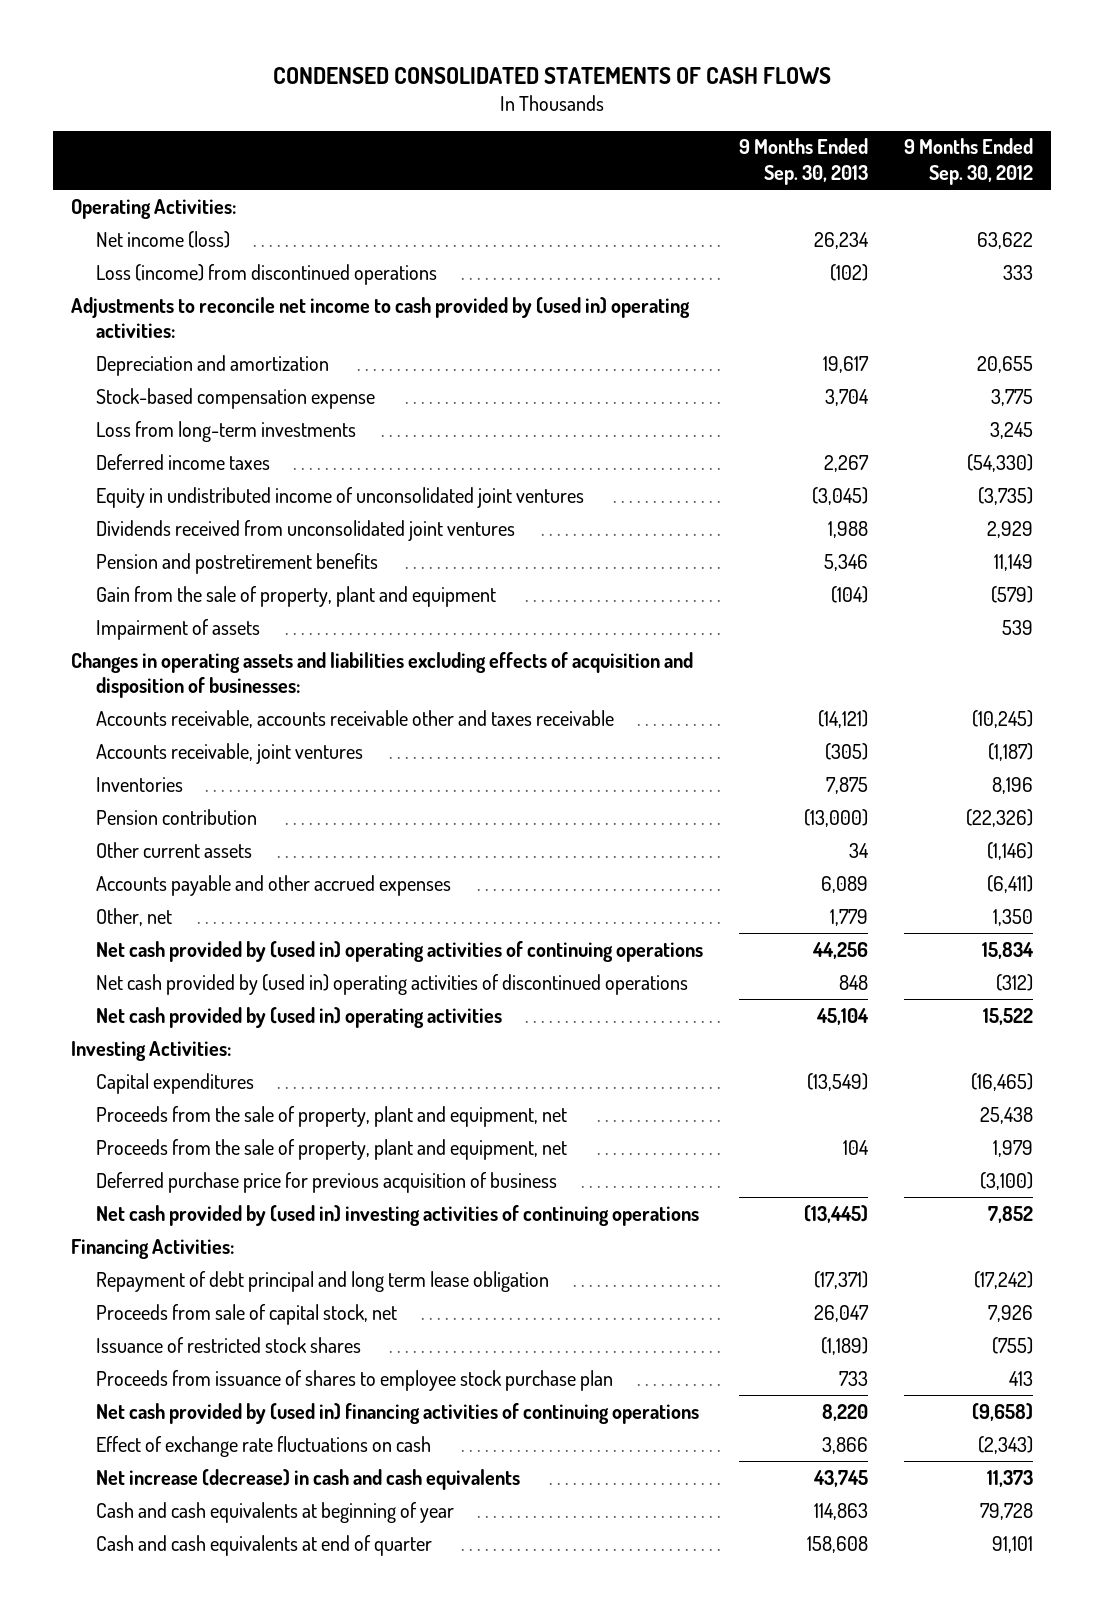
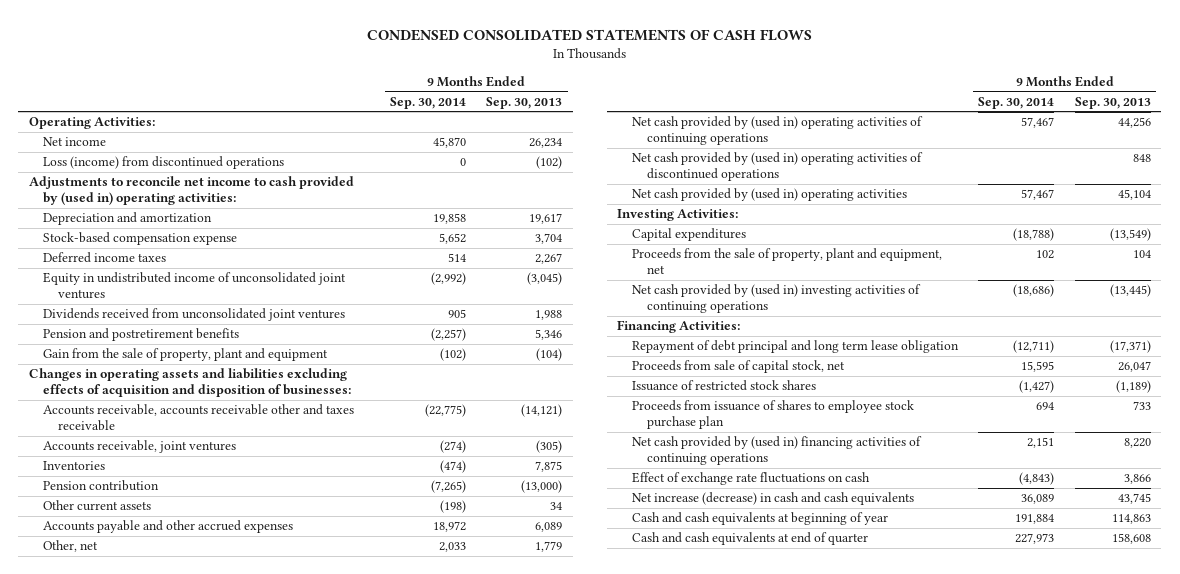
[904,138,1034,185] 9 Months Ended Sep. 30, 2012 -> none
none -> [389,96,466,109] Sep. 30, 2014
[96,230,231,248] Net income (loss) -> [43,137,107,147] Net income
[96,420,357,442] Loss from long-term investments -> none
[96,618,261,640] Impairment of assets -> none
[96,1105,568,1127] Proceeds from the sale of property, plant and equipment, net -> none
[96,1171,558,1193] Deferred purchase price for previous acquisition of business -> none

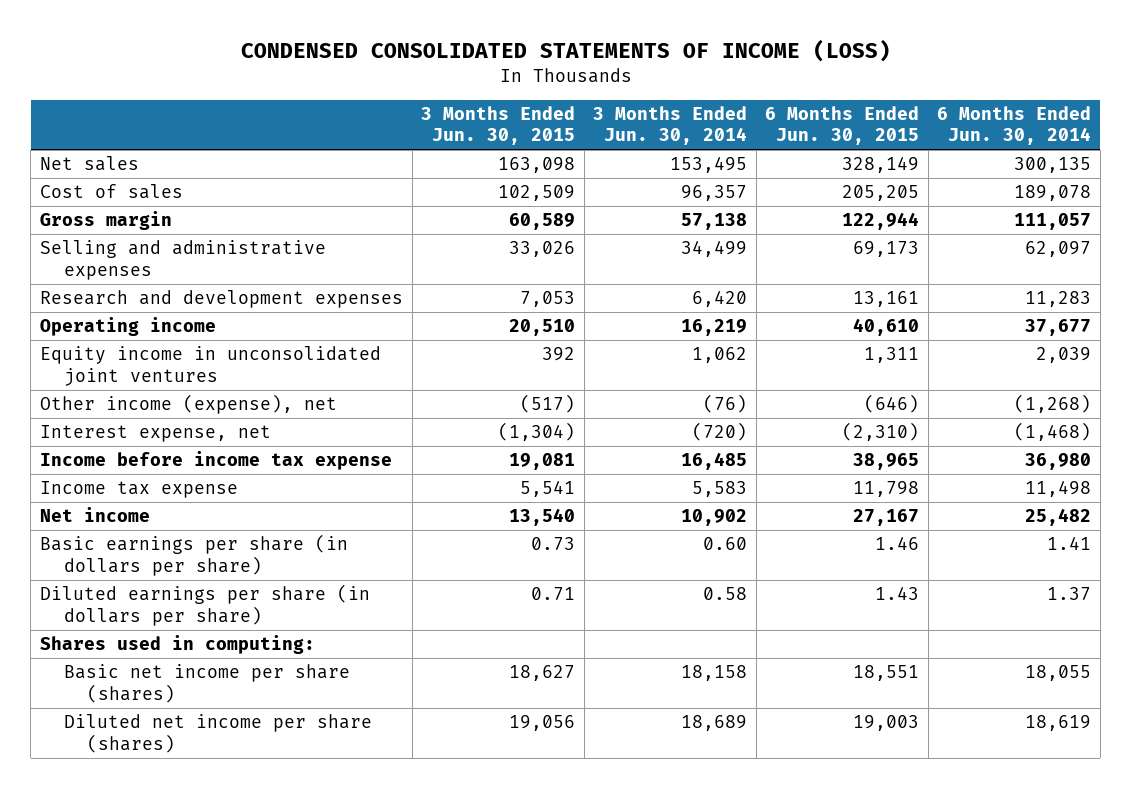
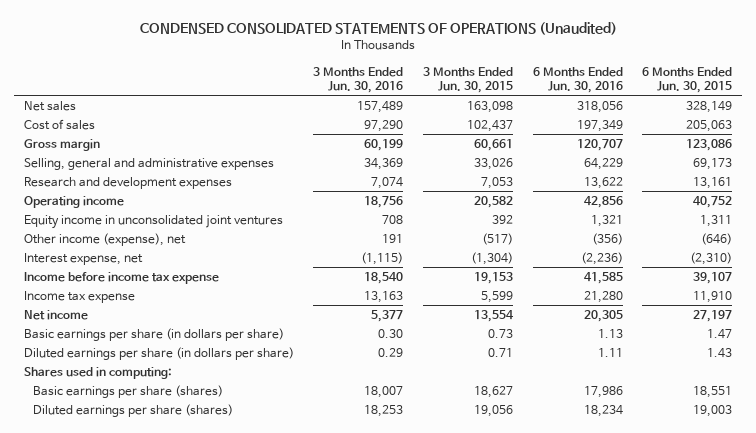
[240,39,891,63] CONDENSED CONSOLIDATED STATEMENTS OF INCOME (LOSS) -> [140,22,618,36] CONDENSED CONSOLIDATED STATEMENTS OF OPERATIONS (Unaudited)
[593,105,748,146] 3 Months Ended Jun. 30, 2014 -> none
[937,105,1092,146] 6 Months Ended Jun. 30, 2014 -> none
none -> [313,66,404,93] 3 Months Ended Jun. 30, 2016
none -> [532,66,623,93] 6 Months Ended Jun. 30, 2016
[498,185,576,202] 102,509 -> [467,119,514,132] 102,437
[842,185,920,202] 205,205 -> [686,119,733,132] 205,063
[509,213,576,231] 60,589 -> [474,138,514,151] 60,661
[842,212,920,231] 122,944 -> [686,138,733,151] 123,086
[39,240,326,280] Selling and administrative expenses -> [23,157,274,170] Selling, general and administrative expenses
[509,319,576,337] 20,510 -> [474,195,514,208] 20,582
[853,318,920,337] 40,610 -> [693,195,733,208] 40,752
[509,453,576,471] 19,081 -> [474,271,514,284] 19,153
[853,453,920,471] 38,965 -> [693,271,733,284] 39,107
[520,480,576,498] 5,541 -> [481,290,514,303] 5,599
[853,481,920,498] 11,798 -> [693,290,733,303] 11,910
[509,508,576,527] 13,540 -> [474,309,515,322] 13,554
[853,509,920,527] 27,167 -> [693,309,733,322] 27,197
[875,536,920,551] 1.46 -> [707,328,733,339] 1.47
[63,664,350,703] Basic net income per share (shares) -> [32,384,223,398] Basic earnings per share (shares)
[63,714,372,753] Diluted net income per share (shares) -> [32,403,233,417] Diluted earnings per share (shares)

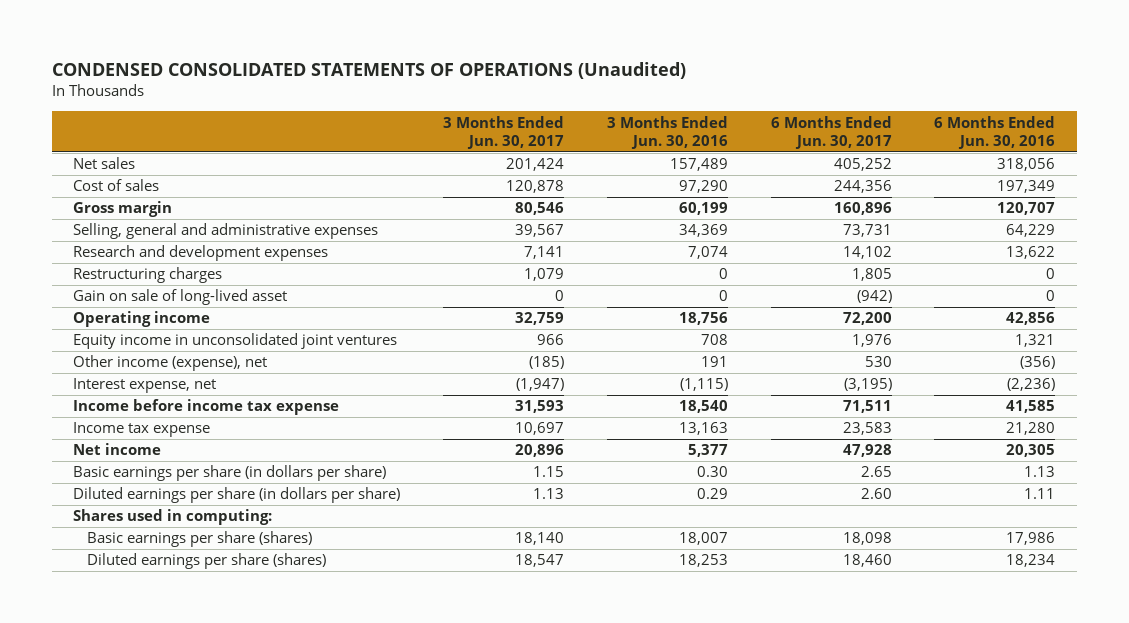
[423,66,514,93] 3 Months Ended Jun. 30, 2015 -> none
[642,66,733,93] 6 Months Ended Jun. 30, 2015 -> none
none -> [443,115,565,150] 3 Months Ended Jun. 30, 2017
none -> [770,115,892,150] 6 Months Ended Jun. 30, 2017
none -> [73,267,223,284] Restructuring charges
none -> [73,289,288,306] Gain on sale of long-lived asset

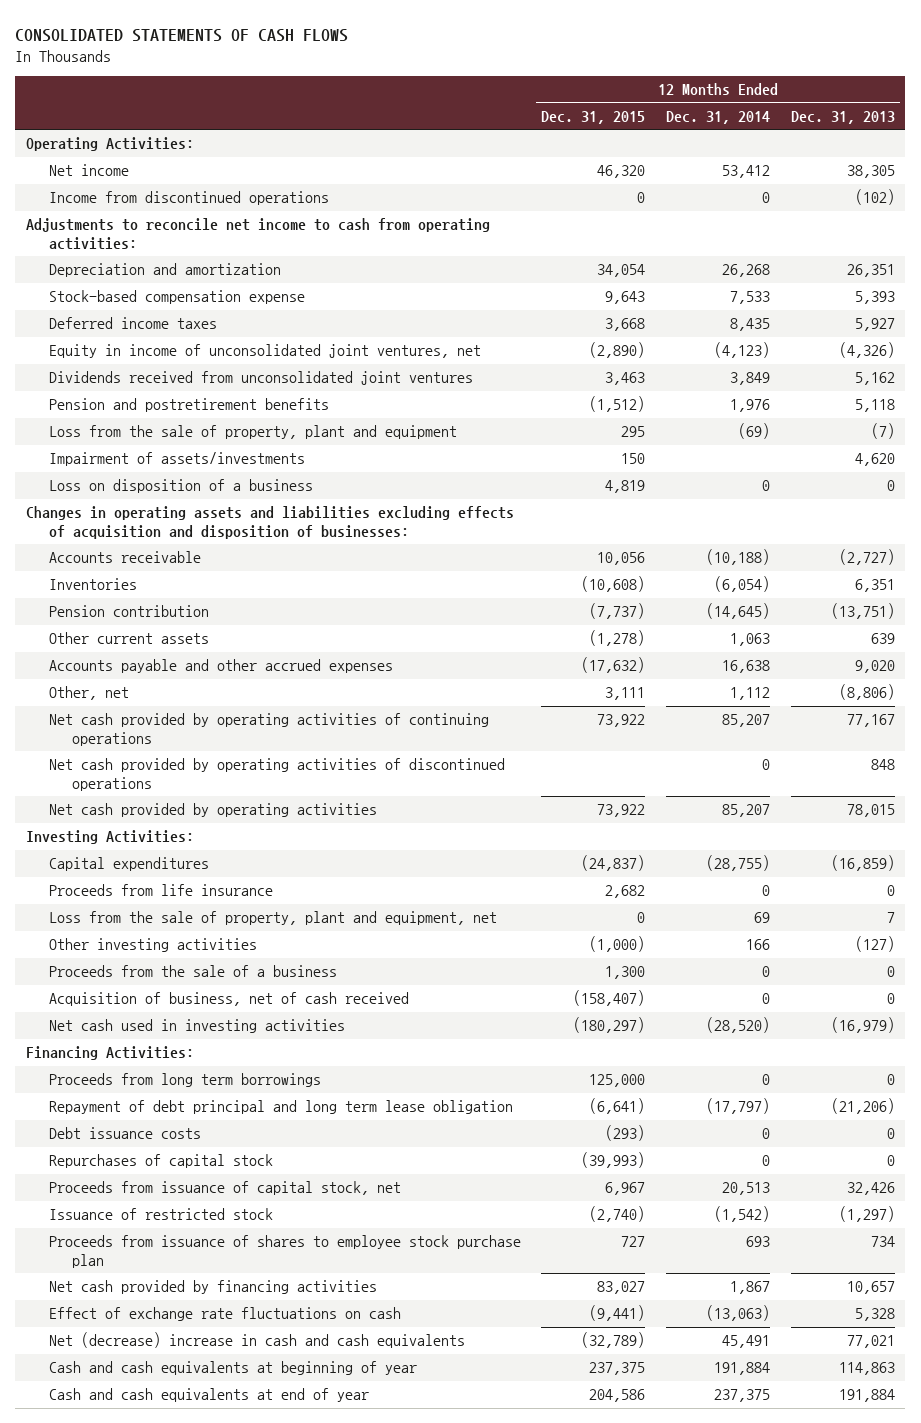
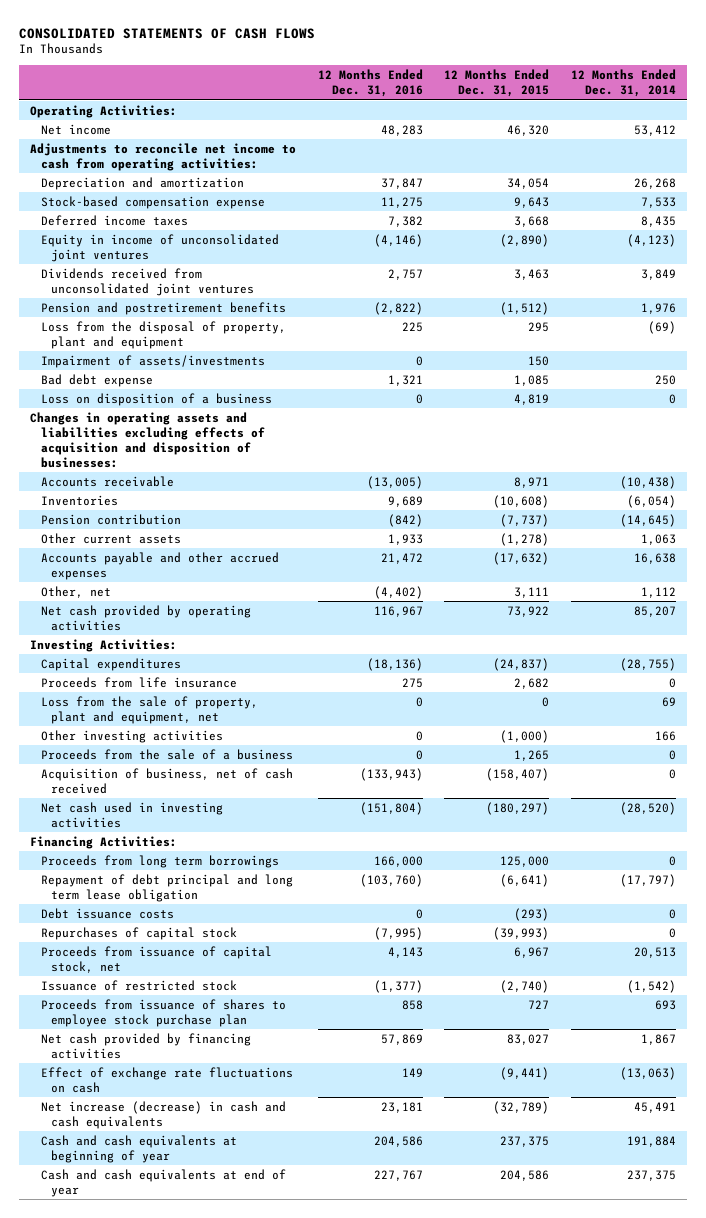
[790,110,895,124] Dec. 31, 2013 -> none
none -> [317,69,423,98] 12 Months Ended Dec. 31, 2016
[48,191,329,206] Income from discontinued operations -> none
[48,344,481,359] Equity in income of unconsolidated joint ventures, net -> [40,233,279,262] Equity in income of unconsolidated joint ventures
[48,425,457,440] Loss from the sale of property, plant and equipment -> [40,320,286,349] Loss from the disposal of property, plant and equipment
none -> [40,373,153,387] Bad debt expense
[597,552,646,566] 10,056 -> [514,476,550,488] 8,971
[706,549,771,566] (10,188) -> [619,475,676,489] (10,438)
[48,713,489,746] Net cash provided by operating activities of continuing operations -> none
[48,758,505,791] Net cash provided by operating activities of discontinued operations -> none
[605,966,646,980] 1,300 -> [514,749,550,761] 1,265
[48,1332,465,1349] Net (decrease) increase in cash and cash equivalents -> [40,1100,286,1129] Net increase (decrease) in cash and cash equivalents

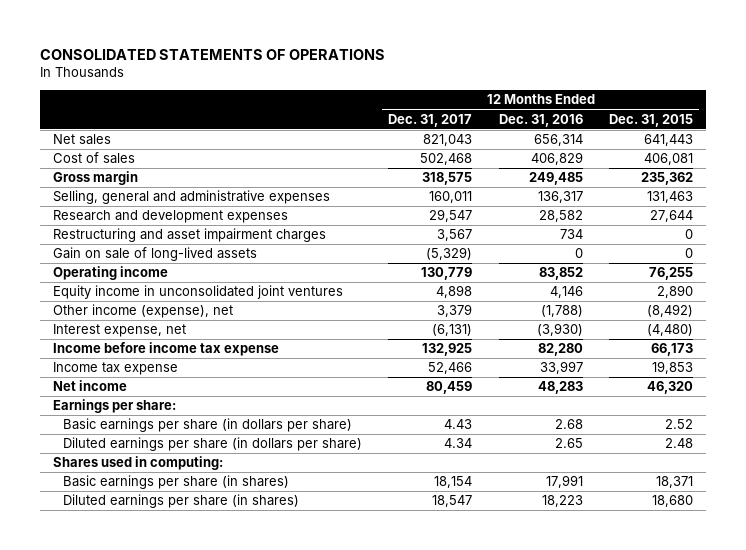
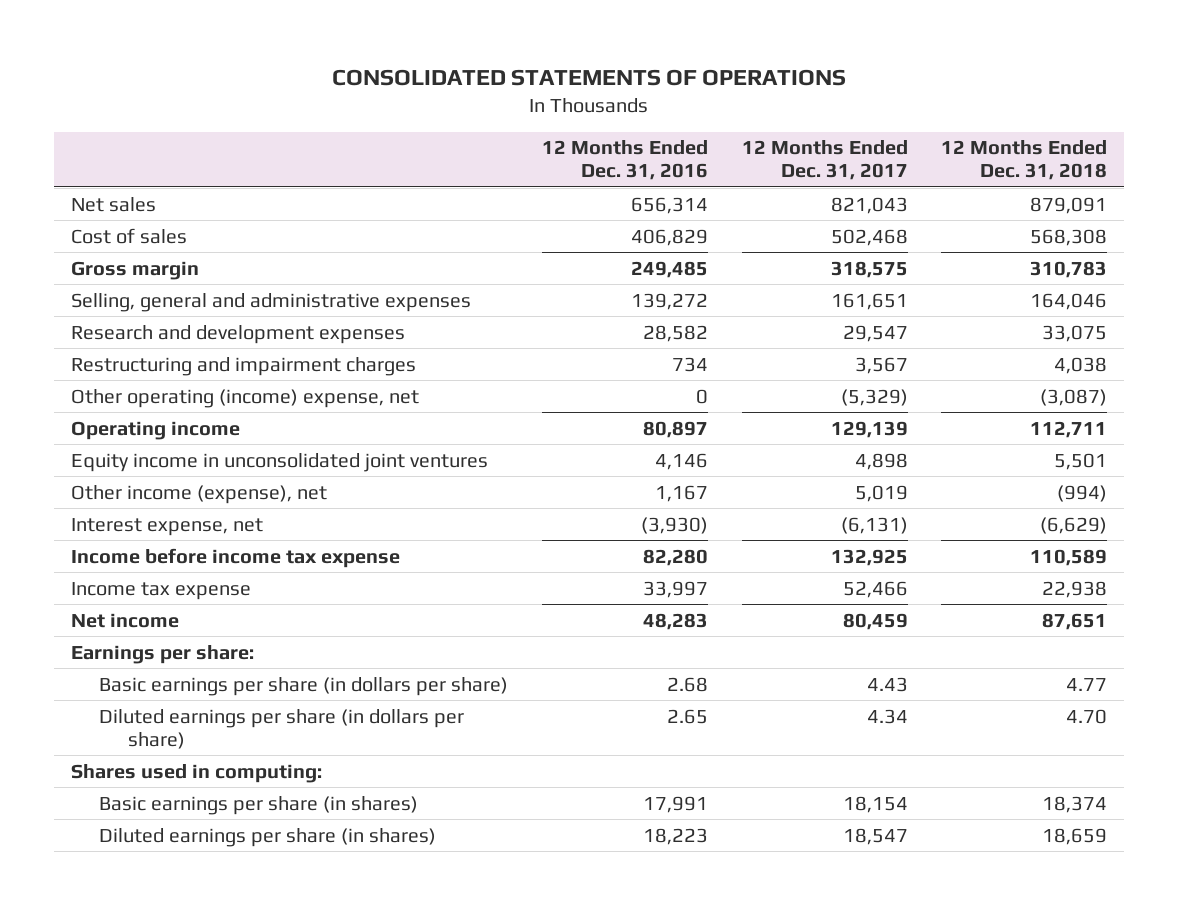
[608,113,693,127] Dec. 31, 2015 -> none
none -> [941,140,1108,181] 12 Months Ended Dec. 31, 2018
[429,191,473,204] 160,011 -> [830,292,908,310] 161,651
[537,191,583,204] 136,317 -> [631,292,709,310] 139,272
[53,228,327,243] Restructuring and asset impairment charges -> [70,356,416,376] Restructuring and impairment charges
[53,247,258,262] Gain on sale of long-lived assets -> [70,388,419,408] Other operating (income) expense, net
[421,267,473,281] 130,779 -> [830,420,908,438] 129,139
[538,267,583,281] 83,852 -> [643,420,709,438] 80,897
[437,304,473,318] 3,379 -> [854,484,908,502] 5,019
[540,305,583,318] (1,788) -> [655,484,709,502] 1,167

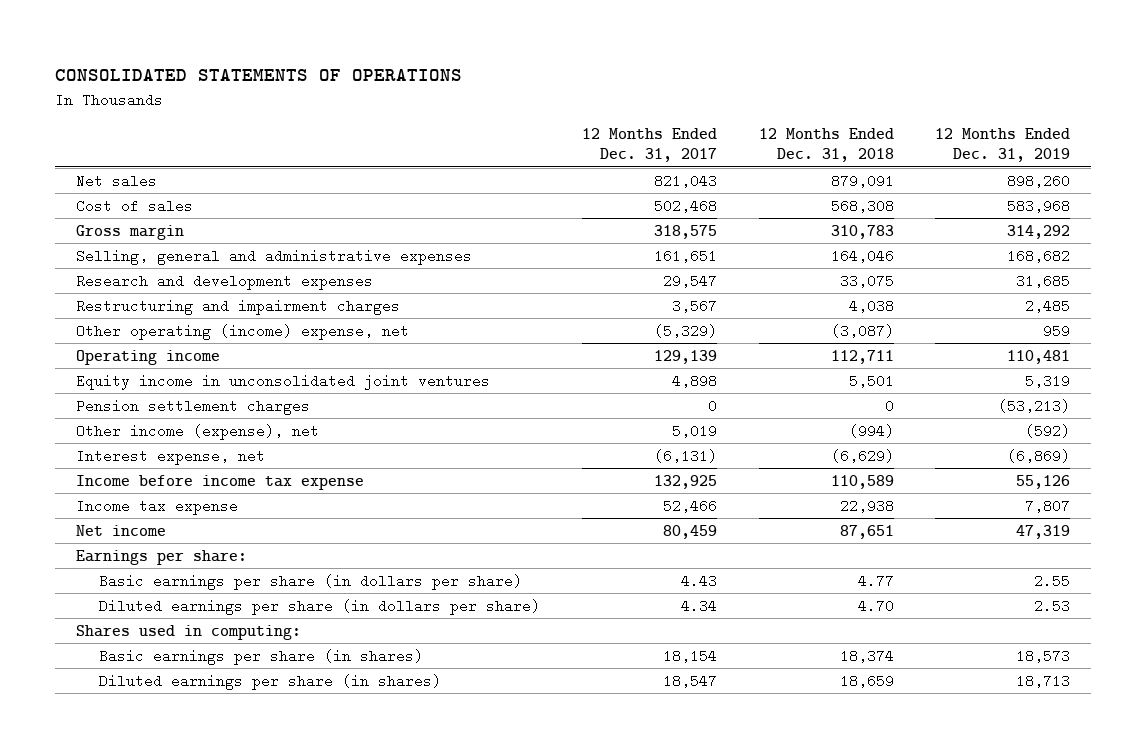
[542,140,709,181] 12 Months Ended Dec. 31, 2016 -> none
none -> [935,128,1071,163] 12 Months Ended Dec. 31, 2019
none -> [75,398,310,415] Pension settlement charges

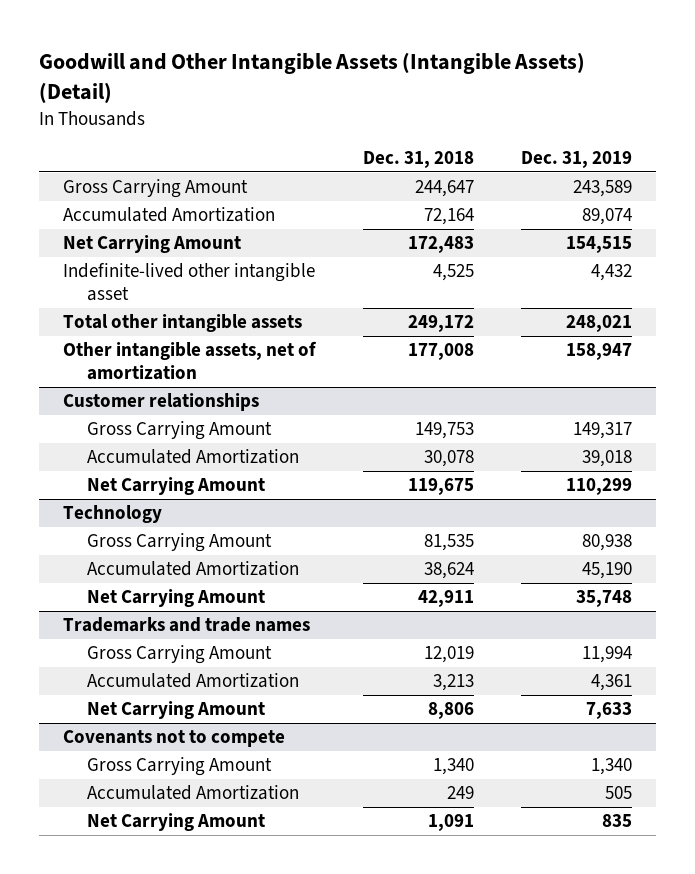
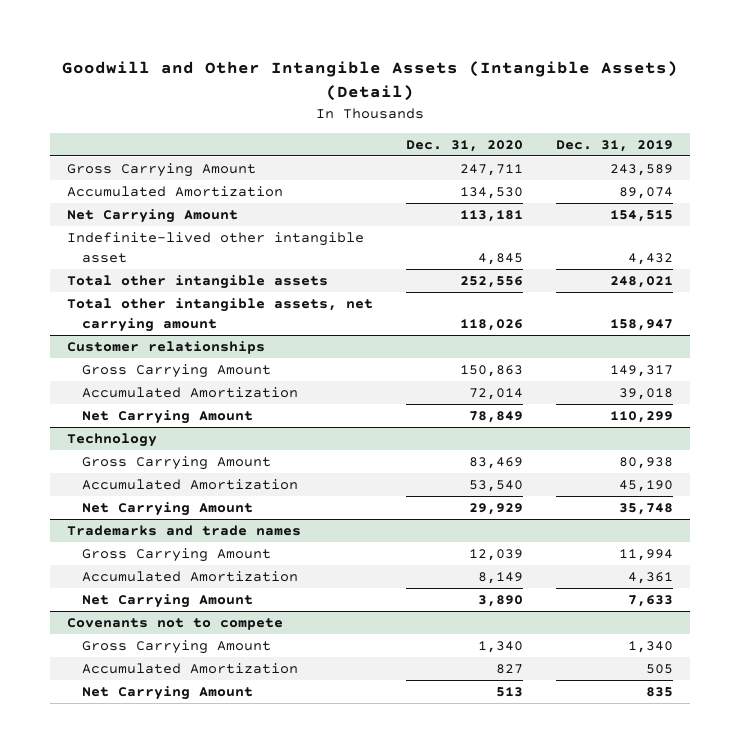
[362,151,474,169] Dec. 31, 2018 -> none
none -> [406,139,524,152] Dec. 31, 2020
[63,341,318,381] Other intangible assets, net of amortization -> [66,298,373,332] Total other intangible assets, net carrying amount

